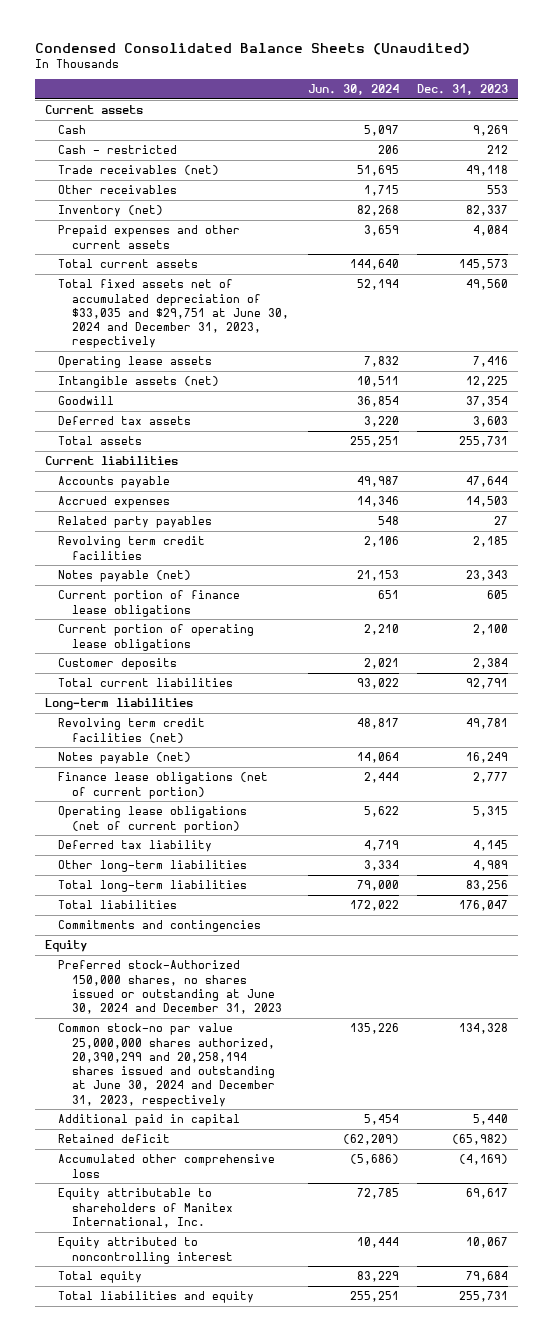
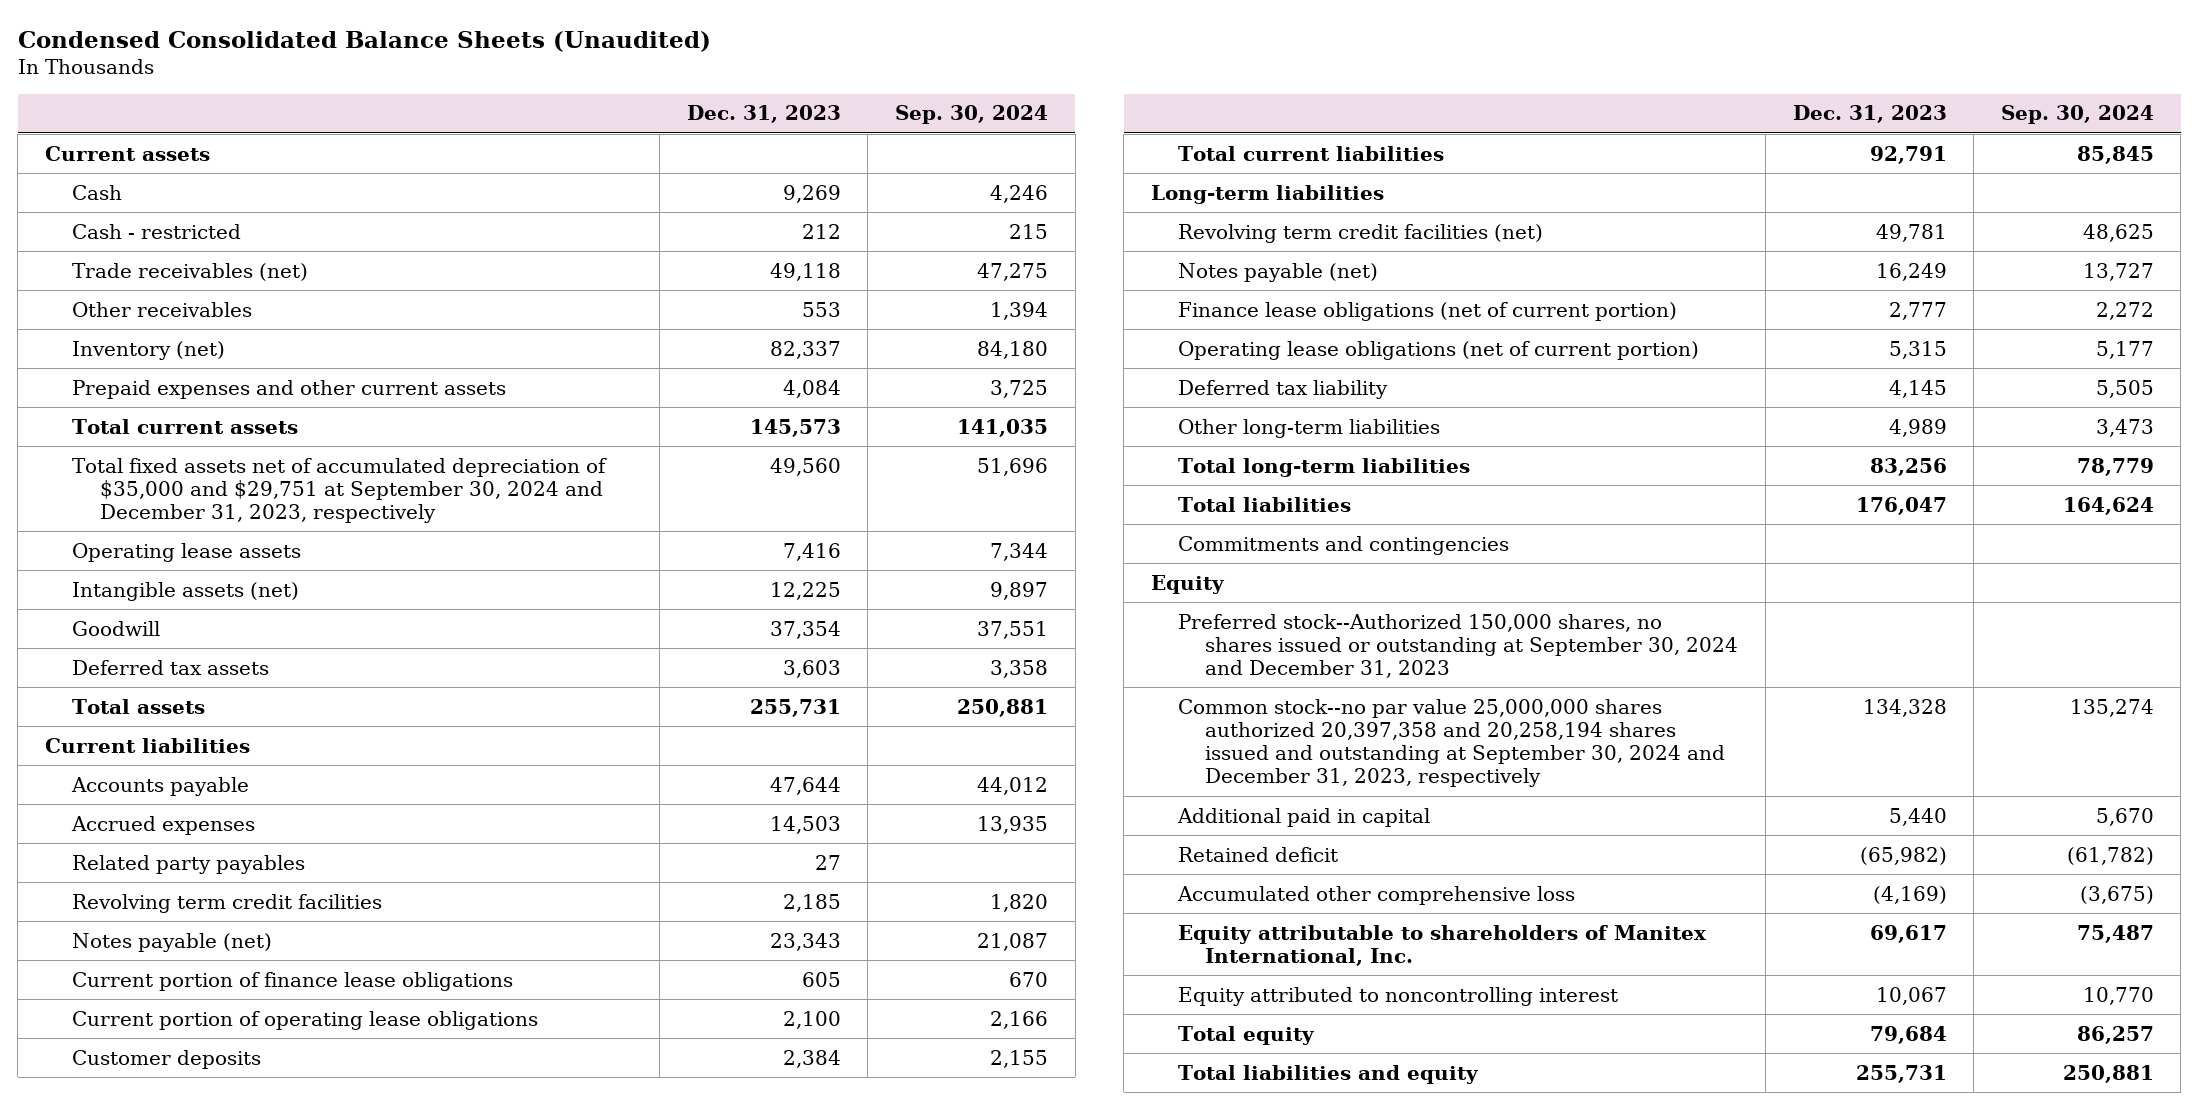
[307,83,399,95] Jun. 30, 2024 -> none
none -> [894,105,1048,125] Sep. 30, 2024
[58,279,289,349] Total fixed assets net of accumulated depreciation of $33,035 and $29,751 at June 30, 2024 and December 31, 2023, respectively -> [72,457,608,524] Total fixed assets net of accumulated depreciation of $35,000 and $29,751 at September 30, 2024 and December 31, 2023, respectively
[58,960,282,1015] Preferred stock-Authorized 150,000 shares, no shares issued or outstanding at June 30, 2024 and December 31, 2023 -> [1178,613,1739,679] Preferred stock--Authorized 150,000 shares, no shares issued or outstanding at September 30, 2024 and December 31, 2023
[58,1023,275,1107] Common stock-no par value 25,000,000 shares authorized, 20,390,299 and 20,258,194 shares issued and outstanding at June 30, 2024 and December 31, 2023, respectively -> [1178,698,1726,788] Common stock--no par value 25,000,000 shares authorized 20,397,358 and 20,258,194 shares issued and outstanding at September 30, 2024 and December 31, 2023, respectively

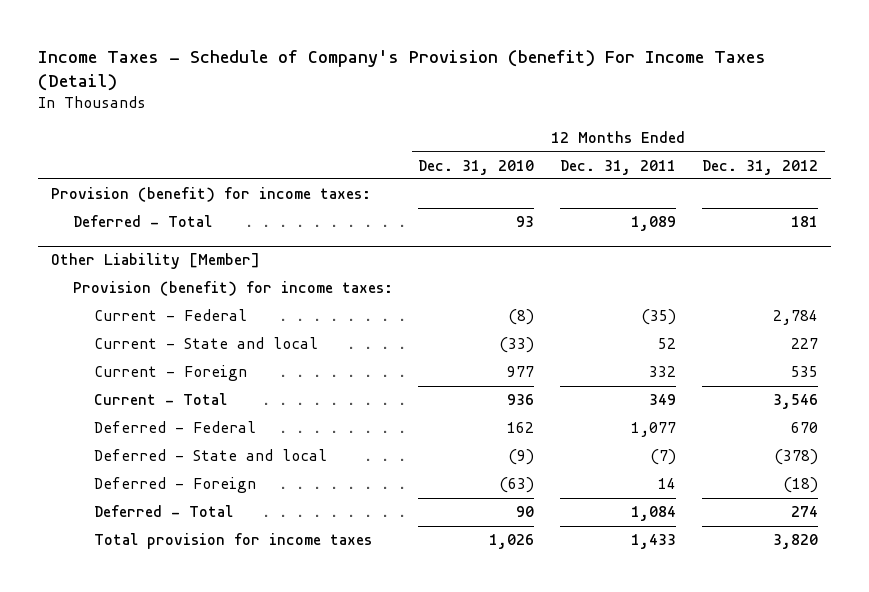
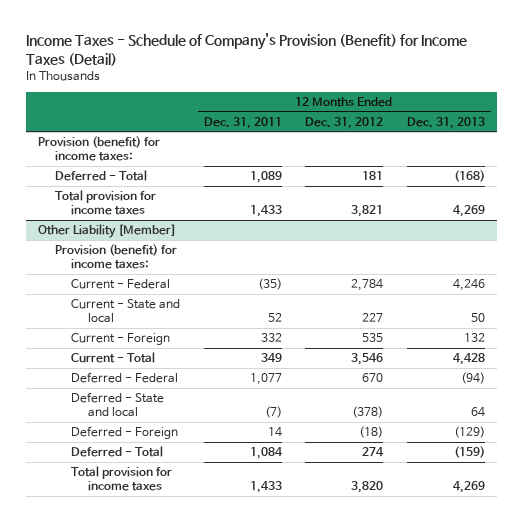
[38,49,767,91] Income Taxes - Schedule of Company's Provision (benefit) For Income Taxes (Detail) -> [26,32,468,66] Income Taxes - Schedule of Company's Provision (Benefit) for Income Taxes (Detail)
[418,159,535,175] Dec. 31, 2010 -> none
none -> [406,116,485,129] Dec. 31, 2013
none -> [54,190,156,216] Total provision for income taxes

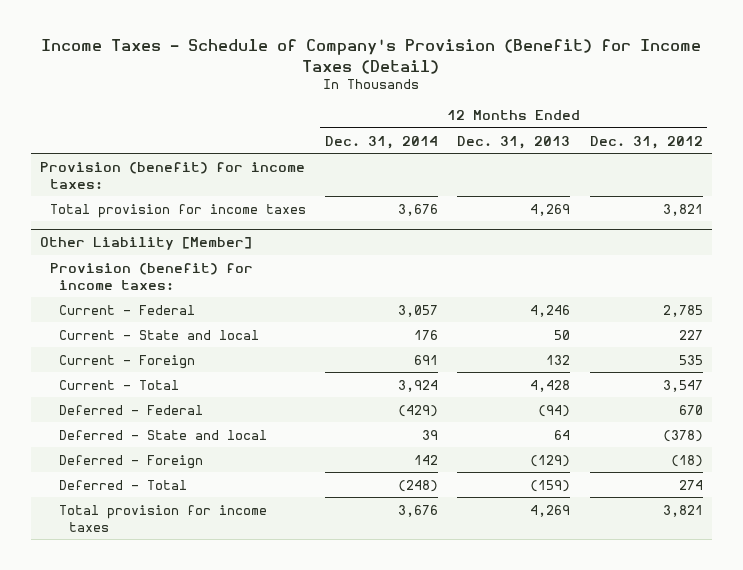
[203,116,282,129] Dec. 31, 2011 -> none
none -> [325,135,439,149] Dec. 31, 2014
[54,170,147,182] Deferred - Total -> none
[351,279,384,292] 2,784 -> [662,304,703,317] 2,785
[351,353,384,366] 3,546 -> [662,379,703,392] 3,547
[351,481,384,494] 3,820 -> [662,504,703,517] 3,821

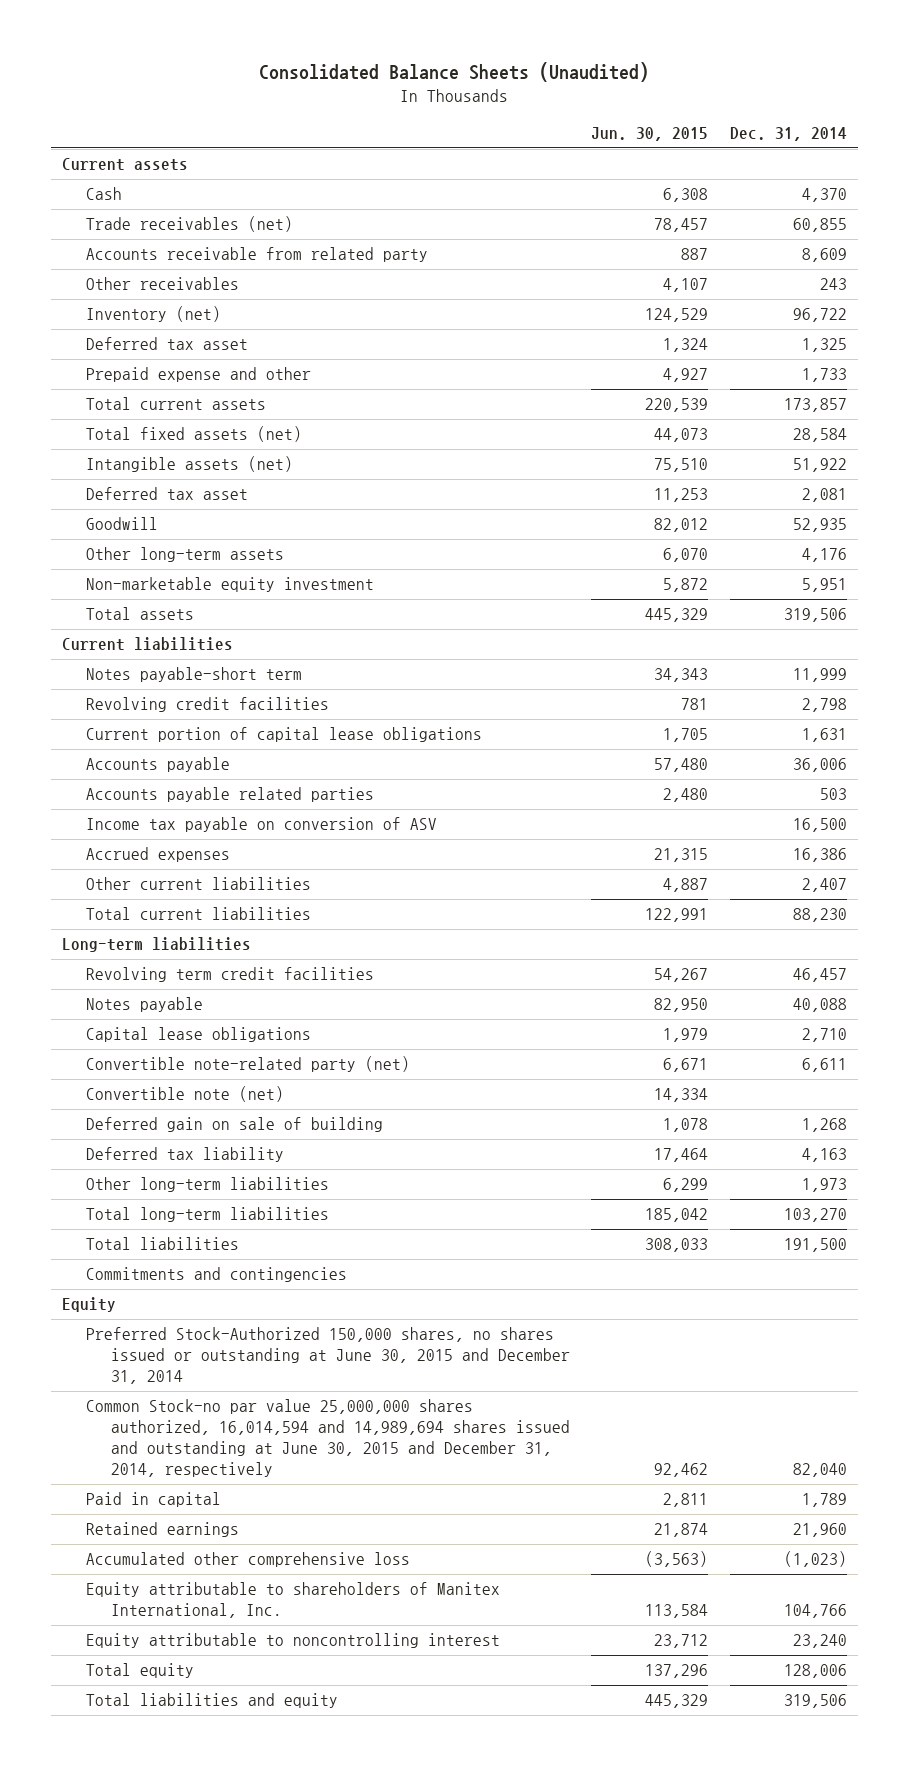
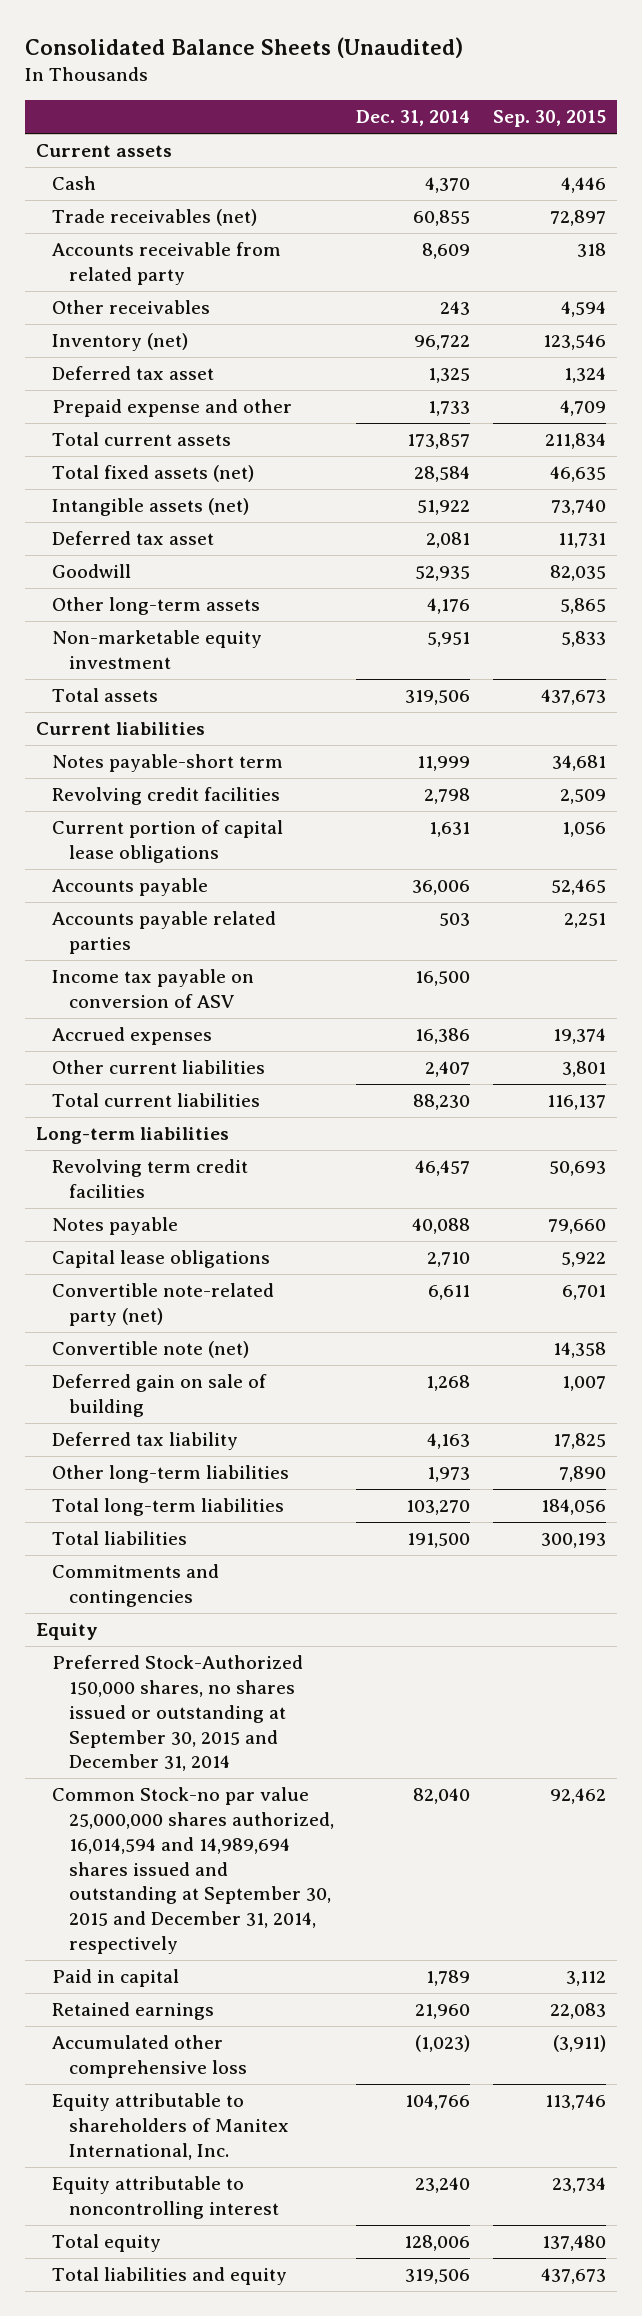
[591,127,709,142] Jun. 30, 2015 -> none
none -> [492,110,606,128] Sep. 30, 2015
[86,1327,570,1385] Preferred Stock-Authorized 150,000 shares, no shares issued or outstanding at June 30, 2015 and December 31, 2014 -> [52,1655,304,1772] Preferred Stock-Authorized 150,000 shares, no shares issued or outstanding at September 30, 2015 and December 31, 2014
[86,1399,570,1478] Common Stock-no par value 25,000,000 shares authorized, 16,014,594 and 14,989,694 shares issued and outstanding at June 30, 2015 and December 31, 2014, respectively -> [52,1787,334,1955] Common Stock-no par value 25,000,000 shares authorized, 16,014,594 and 14,989,694 shares issued and outstanding at September 30, 2015 and December 31, 2014, respectively

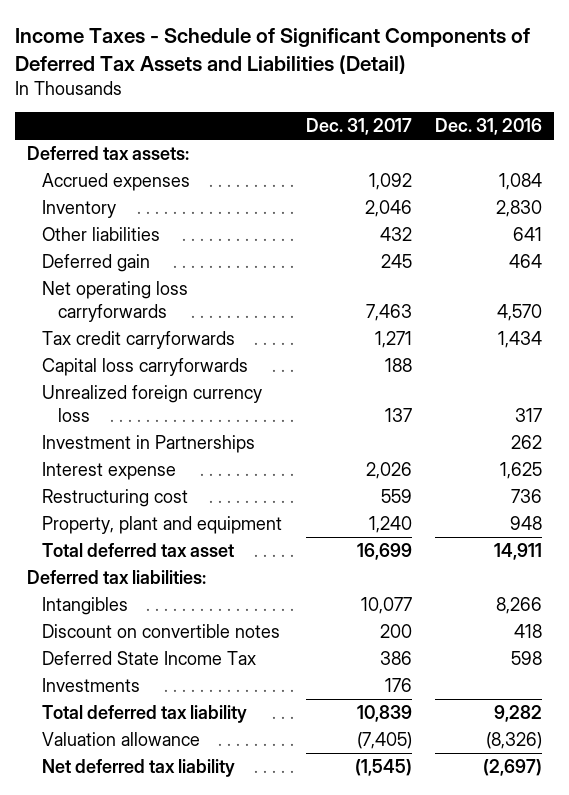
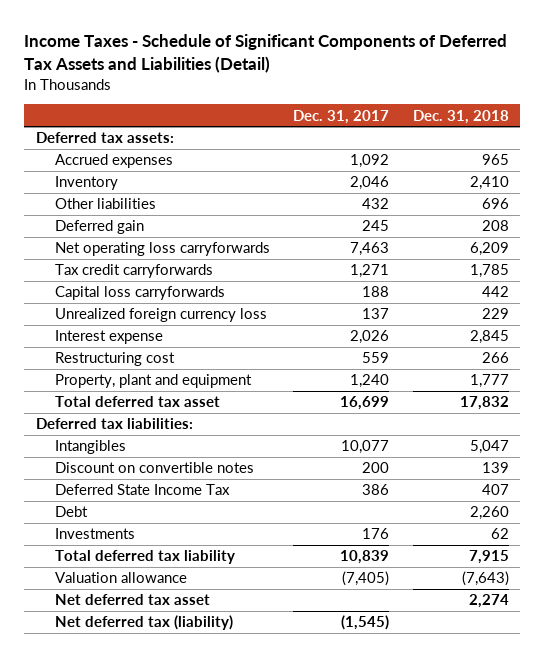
[435,118,543,136] Dec. 31, 2016 -> none
none -> [412,109,509,124] Dec. 31, 2018
[42,435,256,454] Investment in Partnerships -> none
none -> [55,506,89,518] Debt
none -> [55,594,211,606] Net deferred tax asset
[42,759,236,778] Net deferred tax liability -> [55,615,234,631] Net deferred tax (liability)

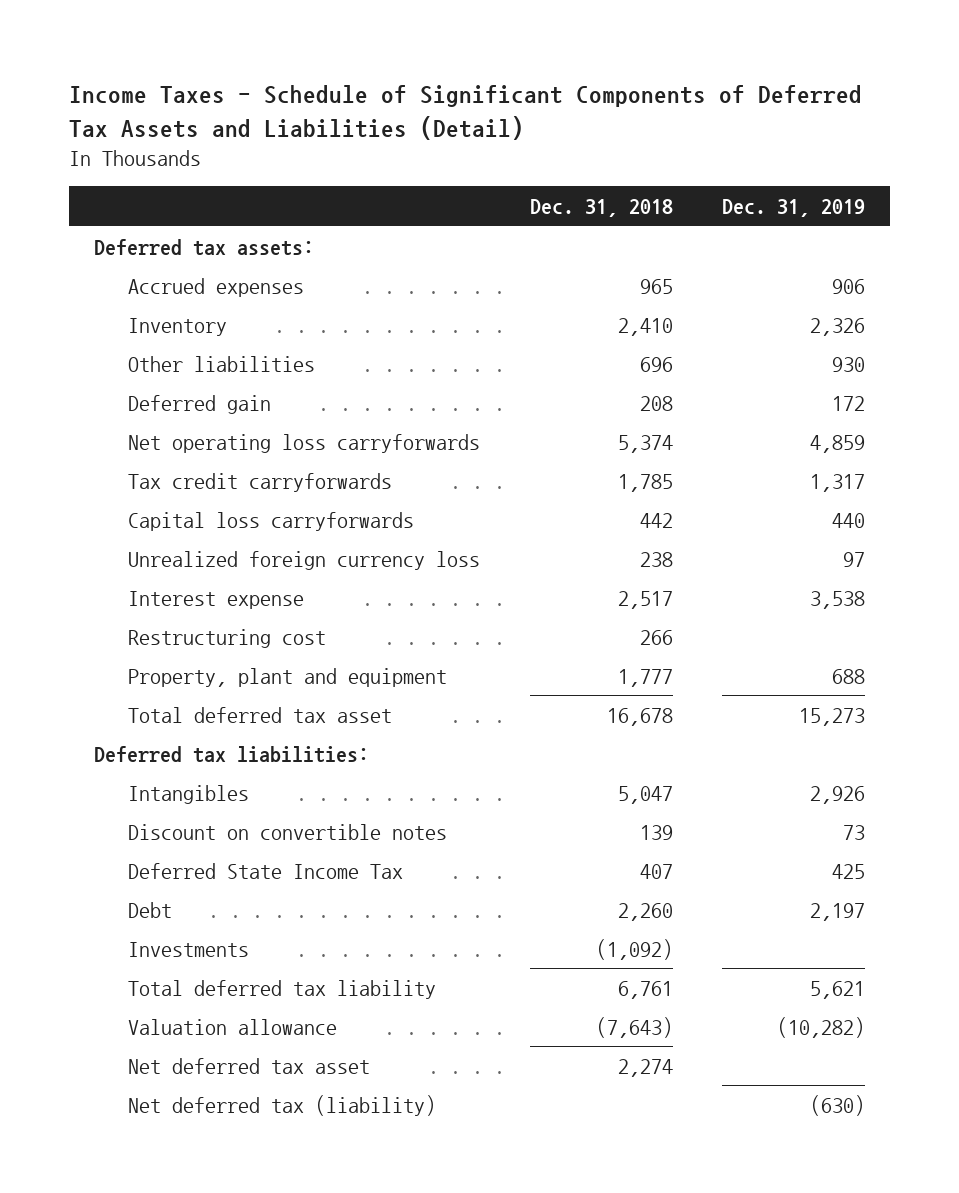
[293,109,390,124] Dec. 31, 2017 -> none
none -> [722,199,866,218] Dec. 31, 2019
[469,242,509,257] 6,209 -> [617,434,673,453] 5,374
[481,308,509,320] 229 -> [639,551,673,567] 238
[469,330,509,345] 2,845 -> [617,590,673,609] 2,517
[459,396,509,411] 17,832 -> [606,707,673,726] 16,678
[490,528,509,540] 62 -> [595,938,673,960] (1,092)
[468,550,509,565] 7,915 -> [617,980,673,999] 6,761

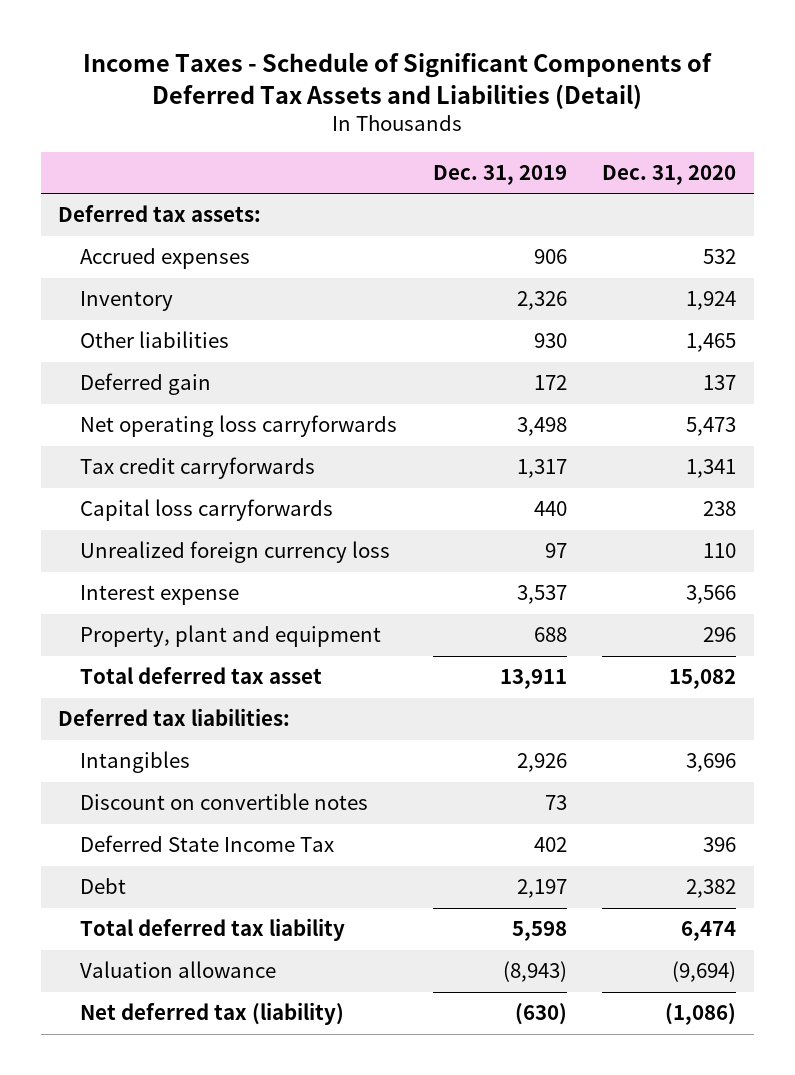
[529,199,673,218] Dec. 31, 2018 -> none
none -> [602,164,737,185] Dec. 31, 2020
[810,434,866,453] 4,859 -> [516,417,567,437] 3,498
[127,628,326,648] Restructuring cost -> none
[810,590,866,609] 3,538 -> [516,585,567,605] 3,537
[799,707,866,726] 15,273 -> [499,669,567,690] 13,911
[832,863,866,879] 425 -> [533,837,567,853] 402
[127,941,249,957] Investments -> none
[127,1057,370,1074] Net deferred tax asset -> none
[810,980,866,999] 5,621 -> [511,921,567,942] 5,598
[777,1016,866,1038] (10,282) -> [502,961,567,983] (8,943)

